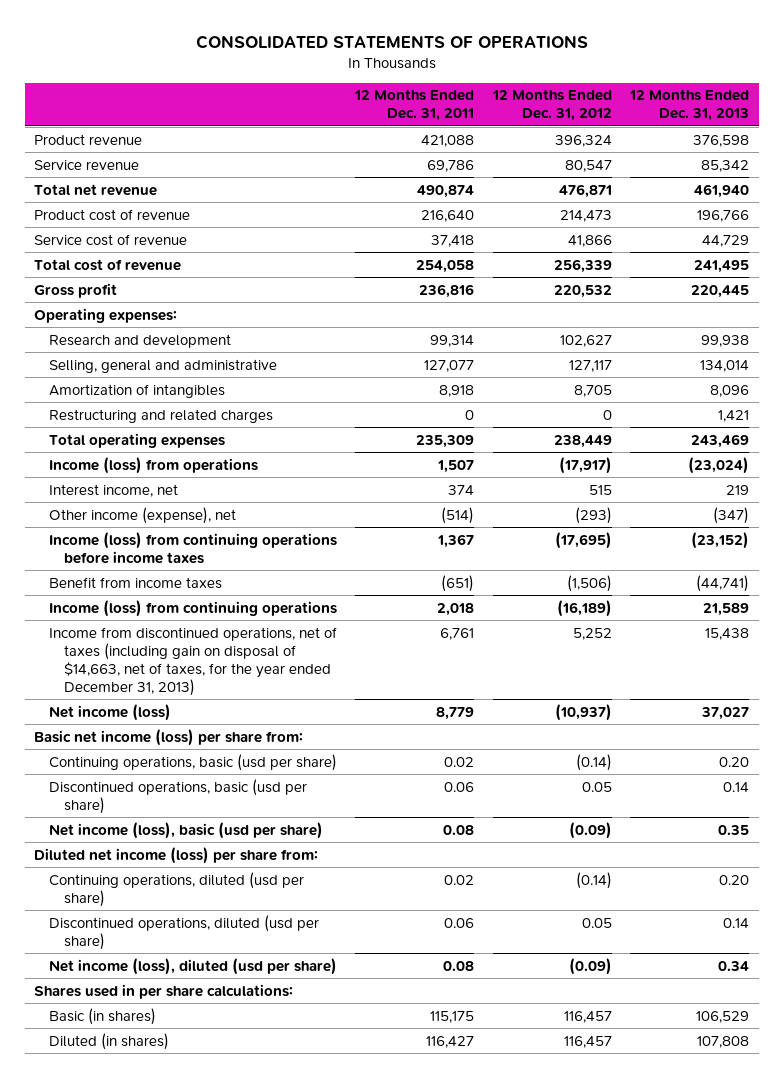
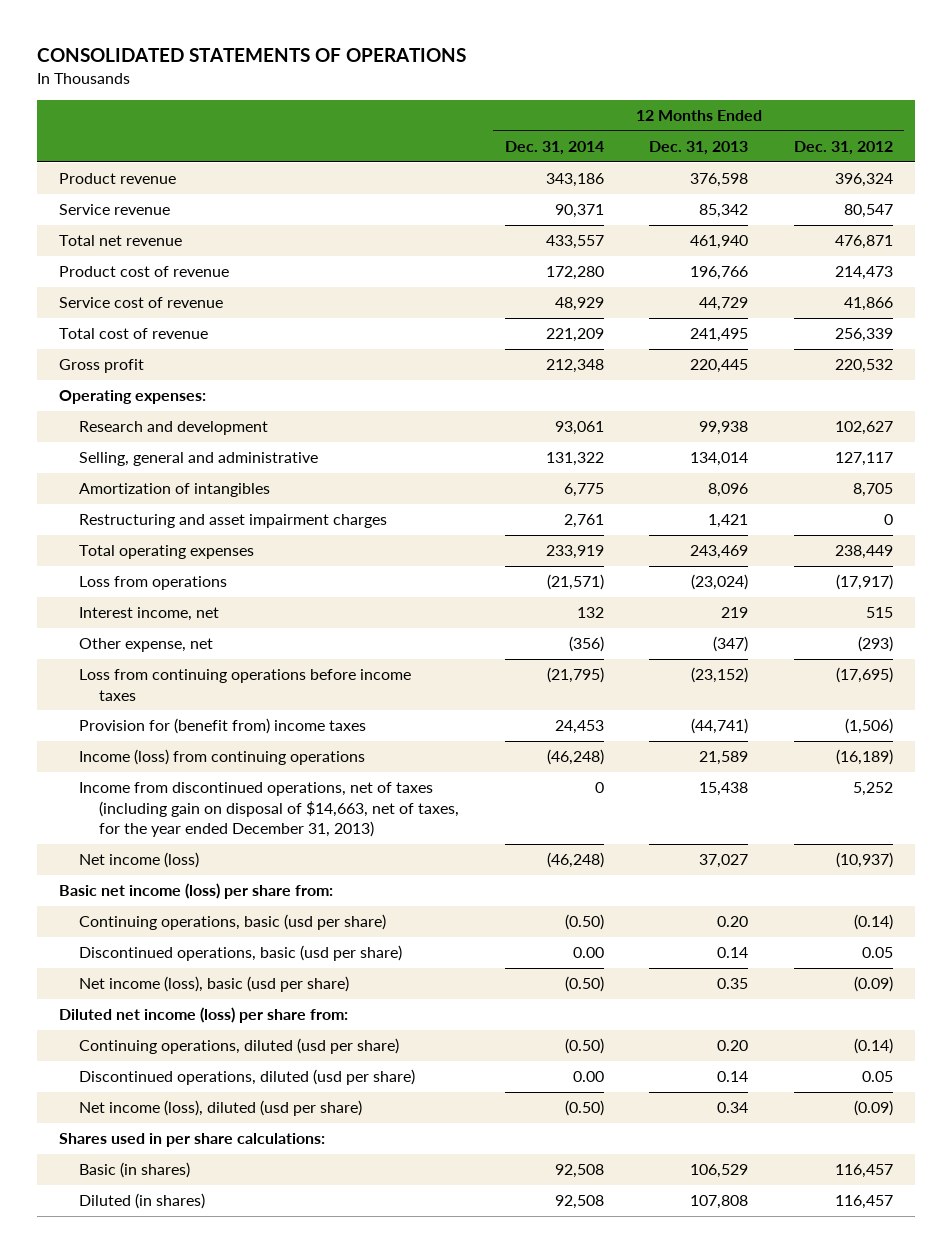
[354,89,475,122] 12 Months Ended Dec. 31, 2011 -> none
none -> [504,141,604,156] Dec. 31, 2014
[48,408,273,423] Restructuring and related charges -> [79,514,388,529] Restructuring and asset impairment charges
[48,456,258,474] Income (loss) from operations -> [79,576,228,591] Loss from operations
[48,506,236,524] Other income (expense), net -> [79,638,214,653] Other expense, net
[48,531,337,564] Income (loss) from continuing operations before income taxes -> [79,669,412,701] Loss from continuing operations before income taxes
[48,576,222,589] Benefit from income taxes -> [79,718,367,735] Provision for (benefit from) income taxes

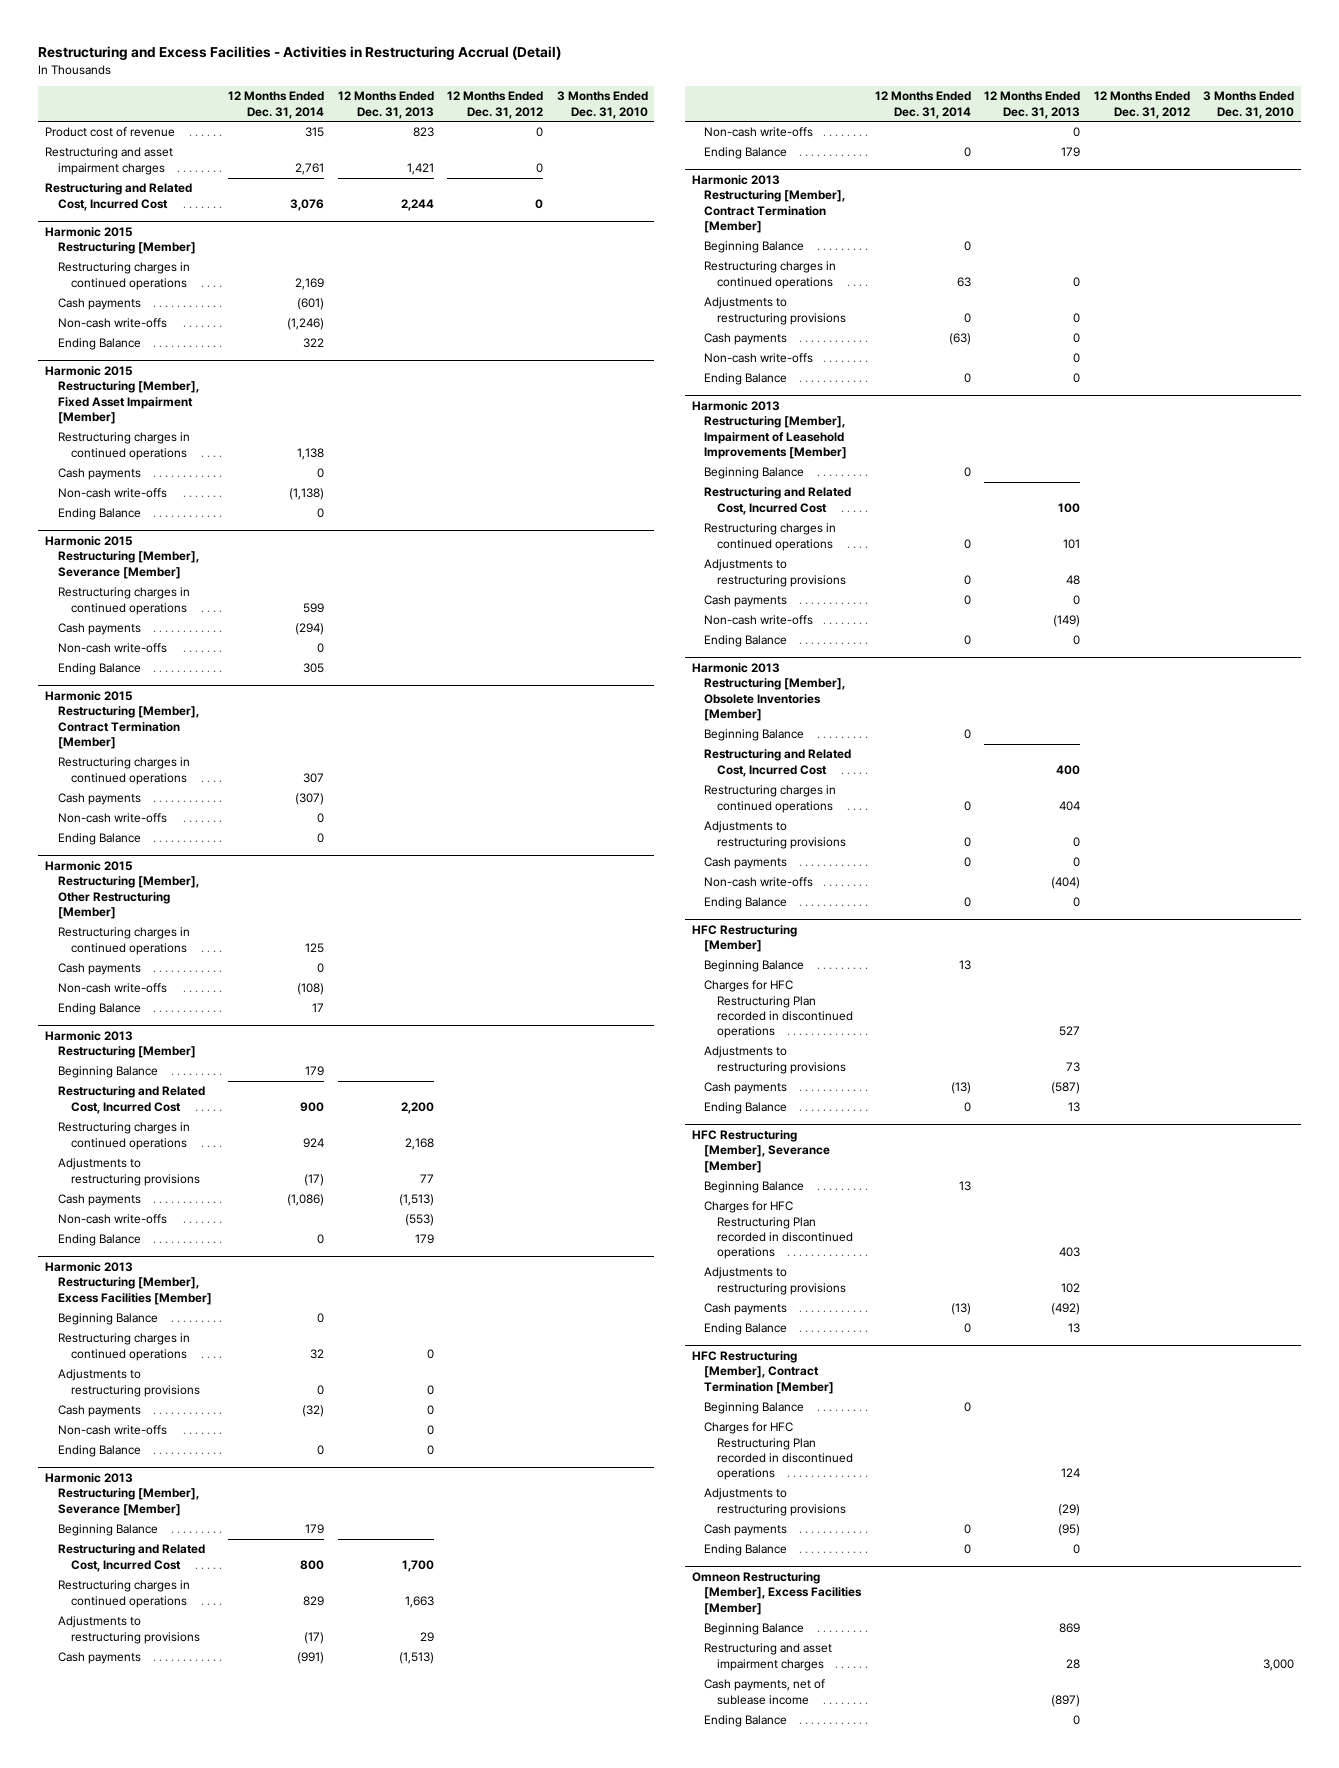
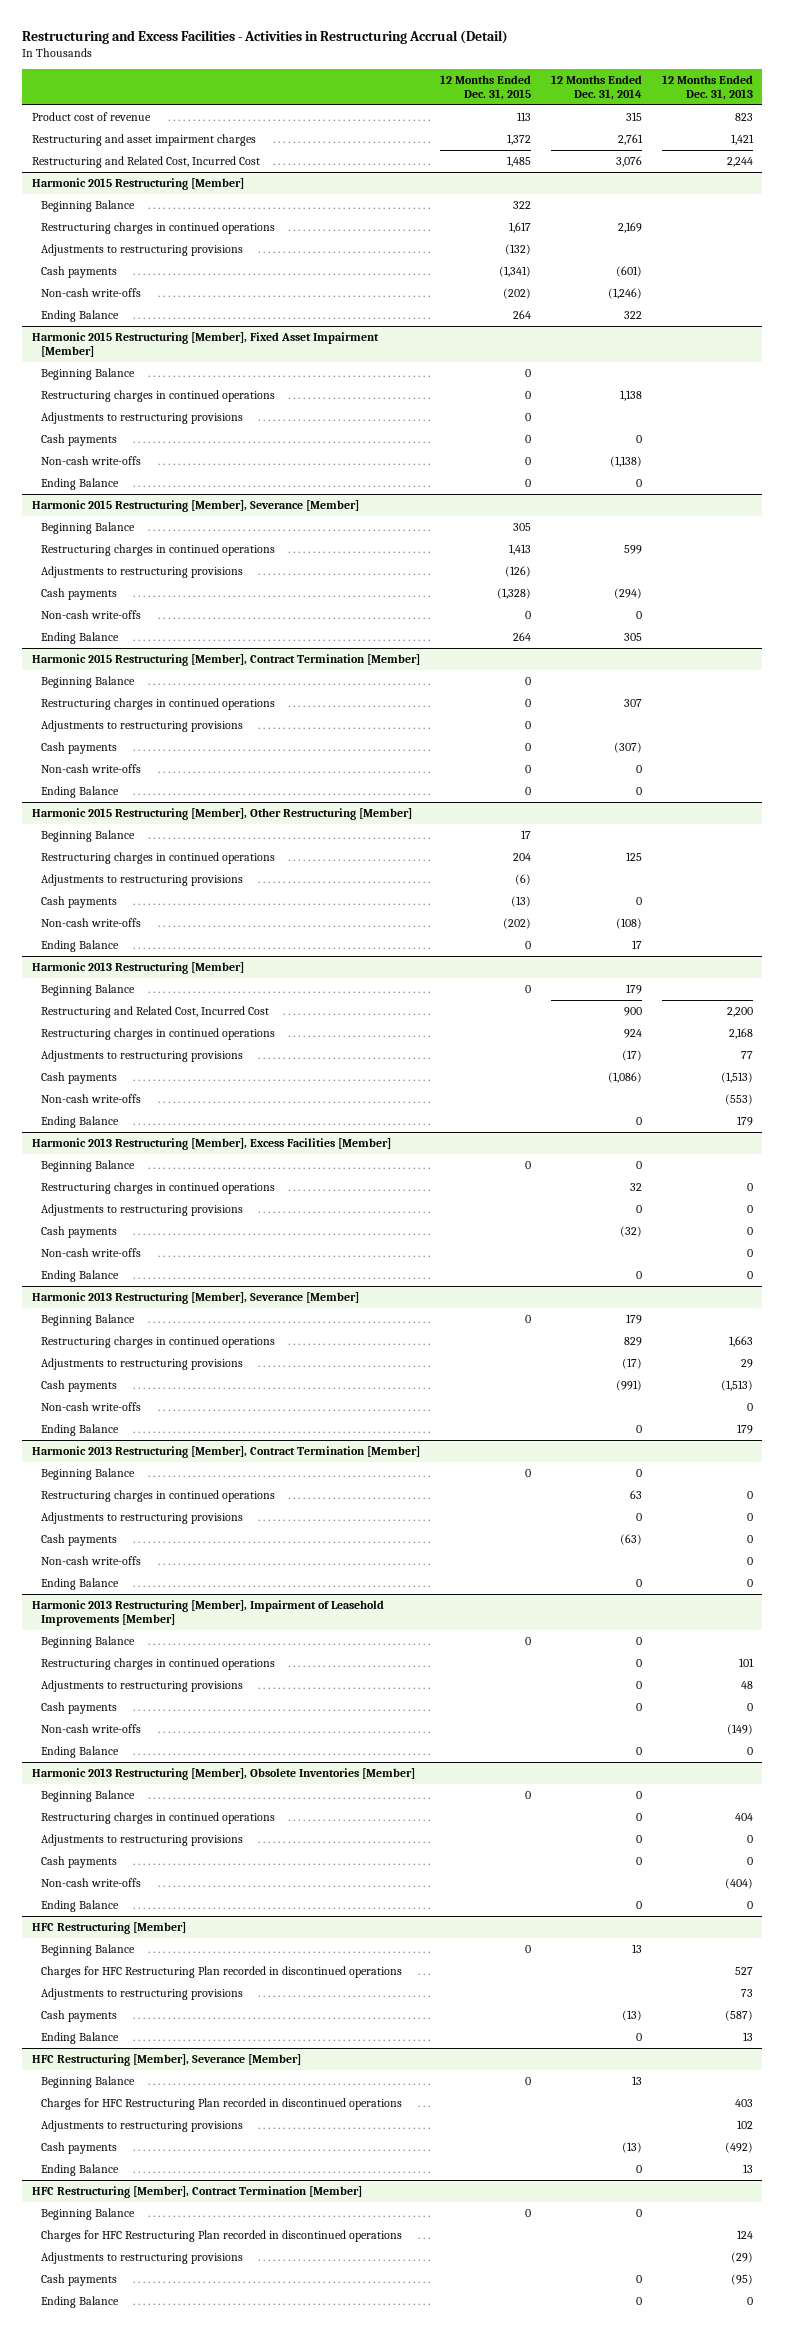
[447,91,544,119] 12 Months Ended Dec. 31, 2012 -> none
[556,91,648,119] 3 Months Ended Dec. 31, 2010 -> none
none -> [440,74,532,100] 12 Months Ended Dec. 31, 2015
none -> [41,200,136,213] Beginning Balance
none -> [41,244,244,257] Adjustments to restructuring provisions
none -> [41,368,136,381] Beginning Balance
none -> [41,412,244,425] Adjustments to restructuring provisions
none -> [41,522,136,535] Beginning Balance
none -> [41,566,244,579] Adjustments to restructuring provisions
none -> [41,676,136,689] Beginning Balance
none -> [41,720,244,733] Adjustments to restructuring provisions
none -> [41,830,136,843] Beginning Balance
none -> [41,874,244,887] Adjustments to restructuring provisions
[57,1544,205,1572] Restructuring and Related Cost, Incurred Cost -> none
[704,487,852,515] Restructuring and Related Cost, Incurred Cost -> none
[704,749,852,777] Restructuring and Related Cost, Incurred Cost -> none
[691,1572,863,1615] Omneon Restructuring [Member], Excess Facilities [Member] -> none
[704,1623,805,1636] Beginning Balance -> none
[704,1643,833,1671] Restructuring and asset impairment charges -> none
[704,1679,826,1705] Cash payments, net of sublease income -> none
[704,1715,788,1728] Ending Balance -> none

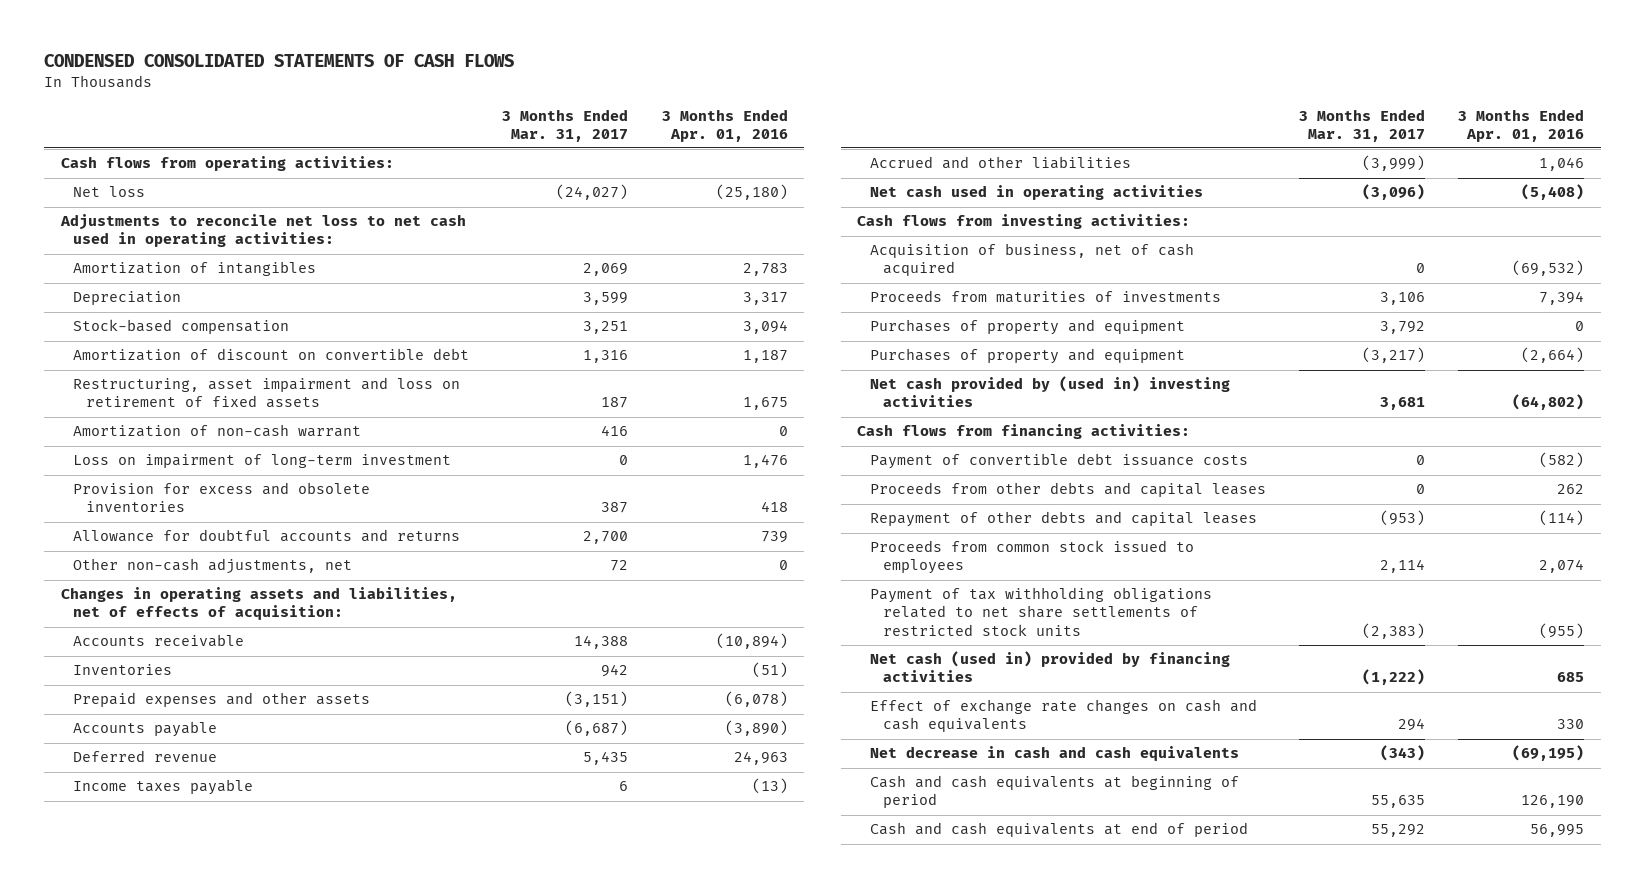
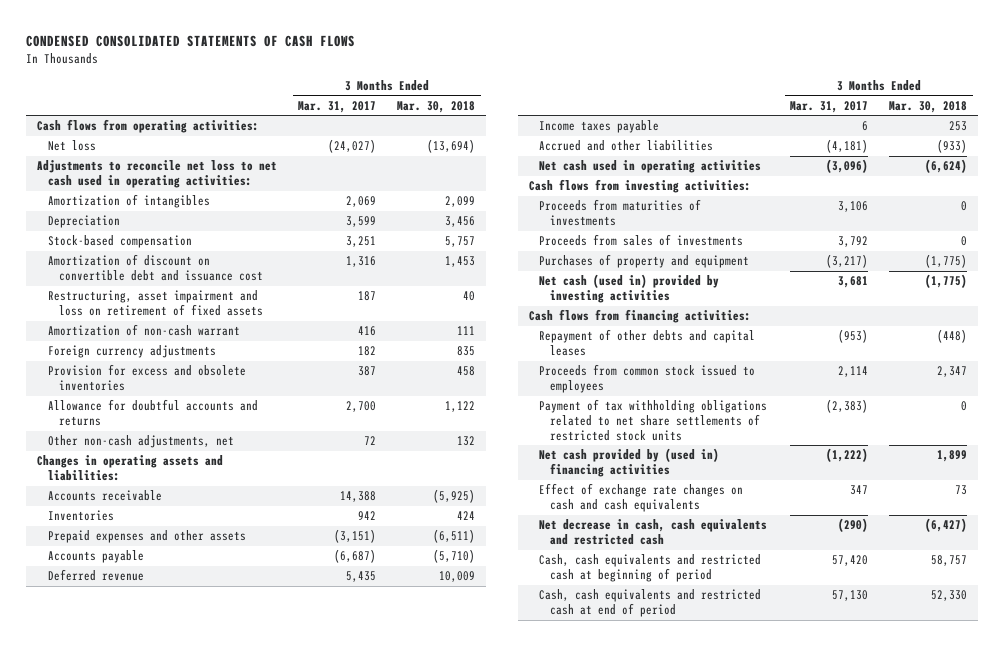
[661,108,788,142] 3 Months Ended Apr. 01, 2016 -> none
none -> [397,100,476,113] Mar. 30, 2018
[73,348,470,362] Amortization of discount on convertible debt -> [47,254,263,282] Amortization of discount on convertible debt and issuance cost
[73,454,452,469] Loss on impairment of long-term investment -> none
none -> [47,345,216,359] Foreign currency adjustments
[60,587,457,621] Changes in operating assets and liabilities, net of effects of acquisition: -> [36,455,223,482] Changes in operating assets and liabilities:
[1362,155,1426,172] (3,999) -> [825,139,868,154] (4,181)
[870,243,1195,277] Acquisition of business, net of cash acquired -> none
[870,319,1186,336] Purchases of property and equipment -> [539,234,744,247] Proceeds from sales of investments
[870,376,1231,408] Net cash provided by (used in) investing activities -> [539,274,720,304] Net cash (used in) provided by investing activities
[870,453,1249,470] Payment of convertible debt issuance costs -> none
[870,482,1267,498] Proceeds from other debts and capital leases -> none
[870,651,1231,683] Net cash (used in) provided by financing activities -> [539,448,720,478] Net cash provided by (used in) financing activities
[1398,718,1426,732] 294 -> [849,485,868,496] 347
[870,746,1240,762] Net decrease in cash and cash equivalents -> [539,519,768,546] Net decrease in cash, cash equivalents and restricted cash
[1380,745,1426,762] (343) -> [837,518,868,533] (290)
[870,775,1240,809] Cash and cash equivalents at beginning of period -> [539,554,762,583] Cash, cash equivalents and restricted cash at beginning of period
[1371,795,1426,809] 55,635 -> [831,555,868,567] 57,420
[870,822,1249,838] Cash and cash equivalents at end of period -> [539,589,762,618] Cash, cash equivalents and restricted cash at end of period
[1371,824,1426,838] 55,292 -> [831,590,868,602] 57,130

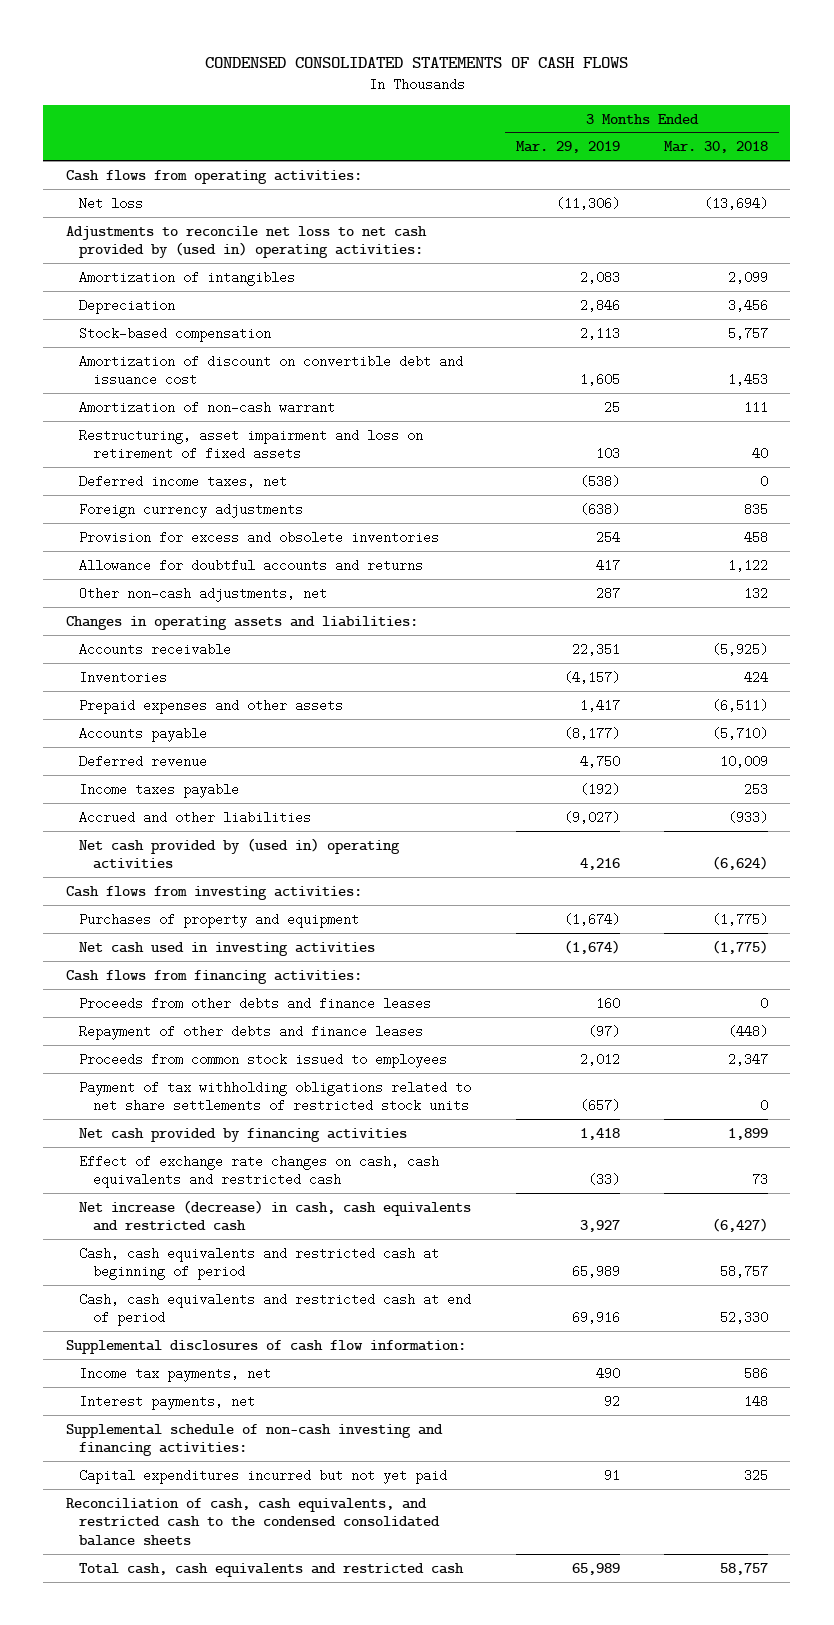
[298,100,377,113] Mar. 31, 2017 -> none
none -> [515,141,620,154] Mar. 29, 2019
[36,160,277,189] Adjustments to reconcile net loss to net cash used in operating activities: -> [65,225,427,259] Adjustments to reconcile net loss to net cash provided by (used in) operating activities:
[47,290,263,317] Restructuring, asset impairment and loss on retirement of fixed assets -> [79,428,424,461] Restructuring, asset impairment and loss on retirement of fixed assets
none -> [79,474,288,488] Deferred income taxes, net
[539,160,762,174] Net cash used in operating activities -> [79,837,401,870] Net cash provided by (used in) operating activities
[539,199,702,227] Proceeds from maturities of investments -> none
[539,234,744,247] Proceeds from sales of investments -> none
[539,274,720,304] Net cash (used in) provided by investing activities -> [79,941,376,956] Net cash used in investing activities
none -> [79,996,432,1010] Proceeds from other debts and finance leases
[539,329,756,357] Repayment of other debts and capital leases -> [79,1024,424,1040] Repayment of other debts and finance leases
[539,448,720,478] Net cash provided by (used in) financing activities -> [79,1127,408,1142] Net cash provided by financing activities
[539,483,744,513] Effect of exchange rate changes on cash and cash equivalents -> [79,1154,440,1189] Effect of exchange rate changes on cash, cash equivalents and restricted cash
[539,519,768,546] Net decrease in cash, cash equivalents and restricted cash -> [79,1199,472,1232] Net increase (decrease) in cash, cash equivalents and restricted cash
none -> [65,1339,466,1354] Supplemental disclosures of cash flow information:
none -> [79,1366,272,1382] Income tax payments, net
none -> [79,1394,256,1410] Interest payments, net
none -> [65,1423,443,1457] Supplemental schedule of non-cash investing and financing activities:
none -> [79,1468,448,1484] Capital expenditures incurred but not yet paid
none -> [65,1497,441,1546] Reconciliation of cash, cash equivalents, and restricted cash to the condensed consolidated balance sheets
none -> [79,1562,465,1577] Total cash, cash equivalents and restricted cash

